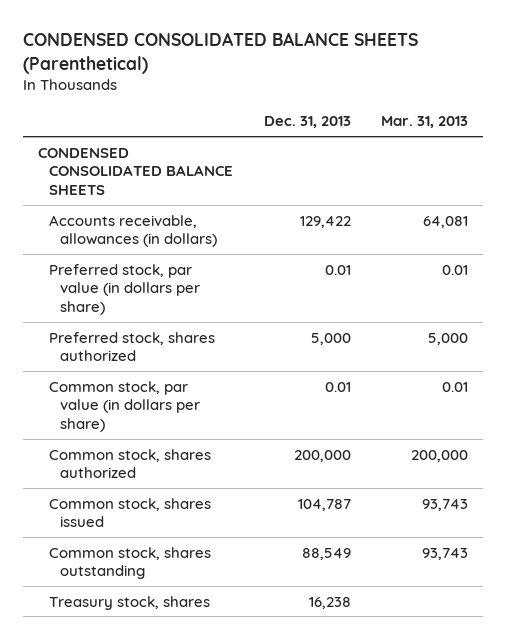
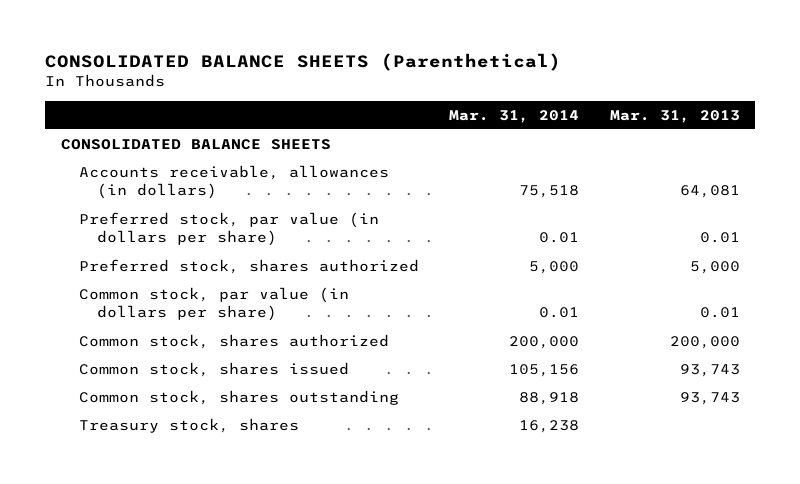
[22,32,418,75] CONDENSED CONSOLIDATED BALANCE SHEETS (Parenthetical) -> [45,53,562,72] CONSOLIDATED BALANCE SHEETS (Parenthetical)
[263,116,351,129] Dec. 31, 2013 -> none
none -> [449,109,580,123] Mar. 31, 2014
[38,147,234,195] CONDENSED CONSOLIDATED BALANCE SHEETS -> [60,139,331,151] CONSOLIDATED BALANCE SHEETS

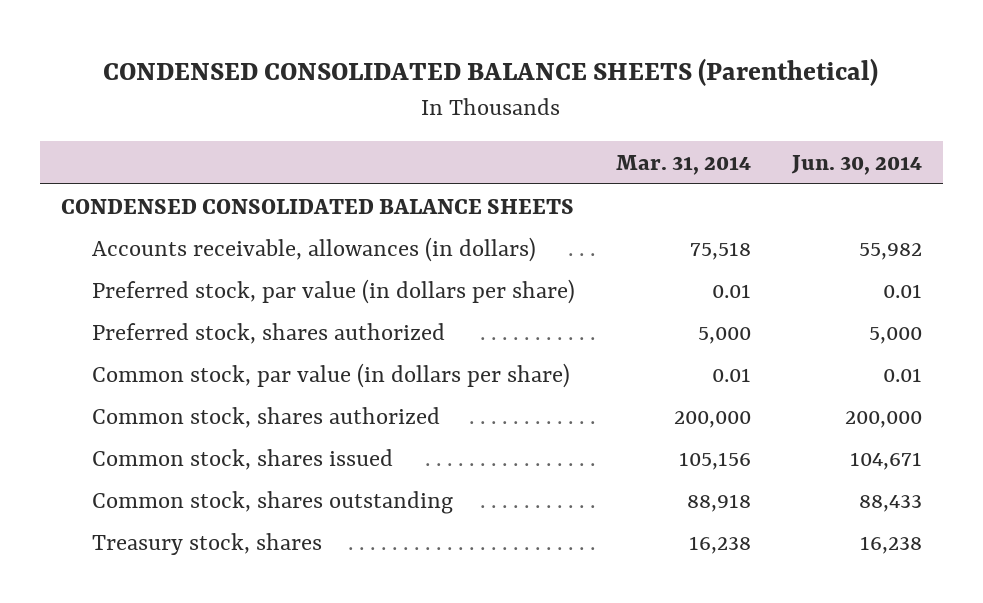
[45,53,562,72] CONSOLIDATED BALANCE SHEETS (Parenthetical) -> [103,58,879,87] CONDENSED CONSOLIDATED BALANCE SHEETS (Parenthetical)
[609,109,740,123] Mar. 31, 2013 -> none
none -> [791,154,923,175] Jun. 30, 2014
[60,139,331,151] CONSOLIDATED BALANCE SHEETS -> [60,198,574,214] CONDENSED CONSOLIDATED BALANCE SHEETS

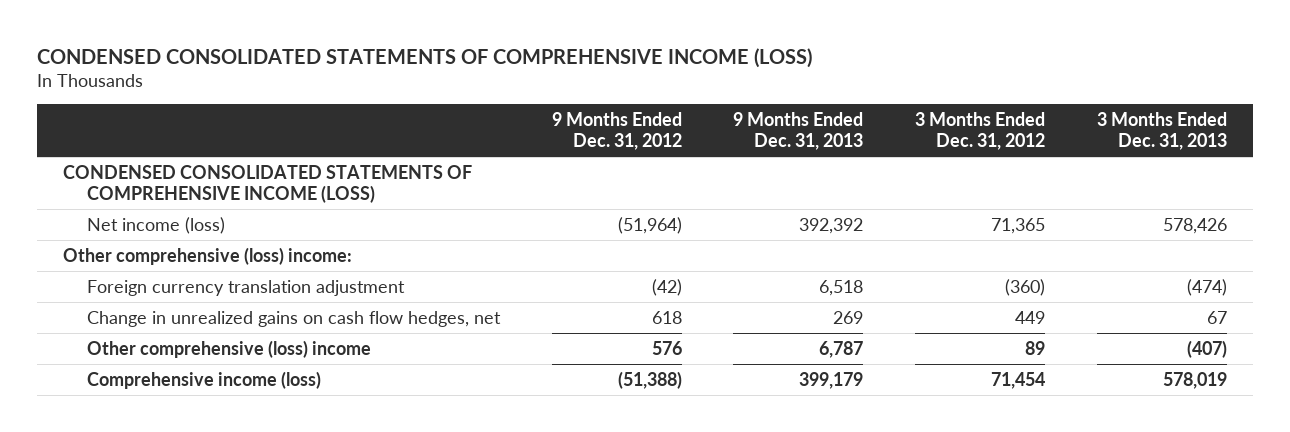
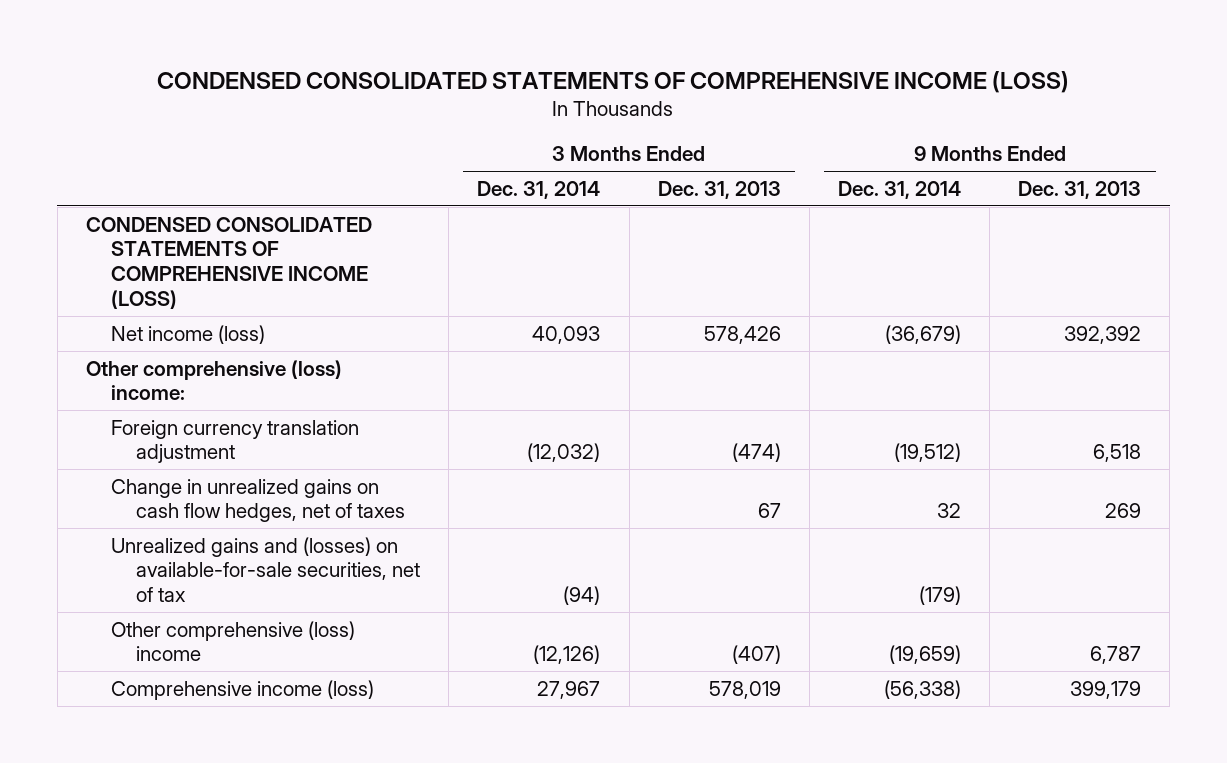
[551,112,682,151] 9 Months Ended Dec. 31, 2012 -> none
[915,112,1046,151] 3 Months Ended Dec. 31, 2012 -> none
none -> [477,180,601,199] Dec. 31, 2014
none -> [837,180,961,199] Dec. 31, 2014
[86,310,501,327] Change in unrealized gains on cash flow hedges, net -> [110,478,406,523] Change in unrealized gains on cash flow hedges, net of taxes
none -> [110,536,421,603] Unrealized gains and (losses) on available-for-sale securities, net of tax

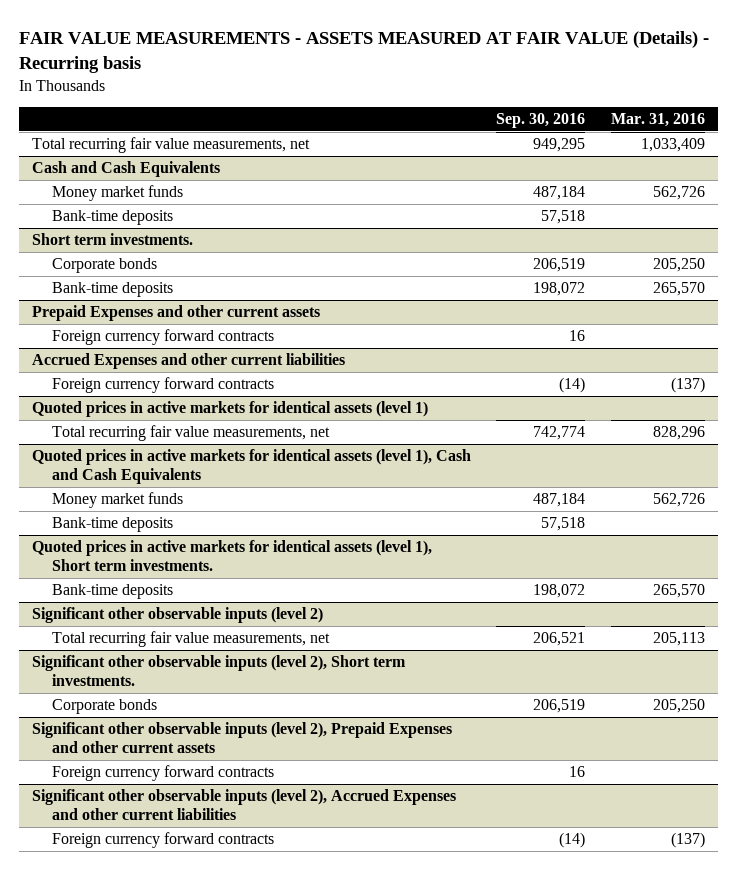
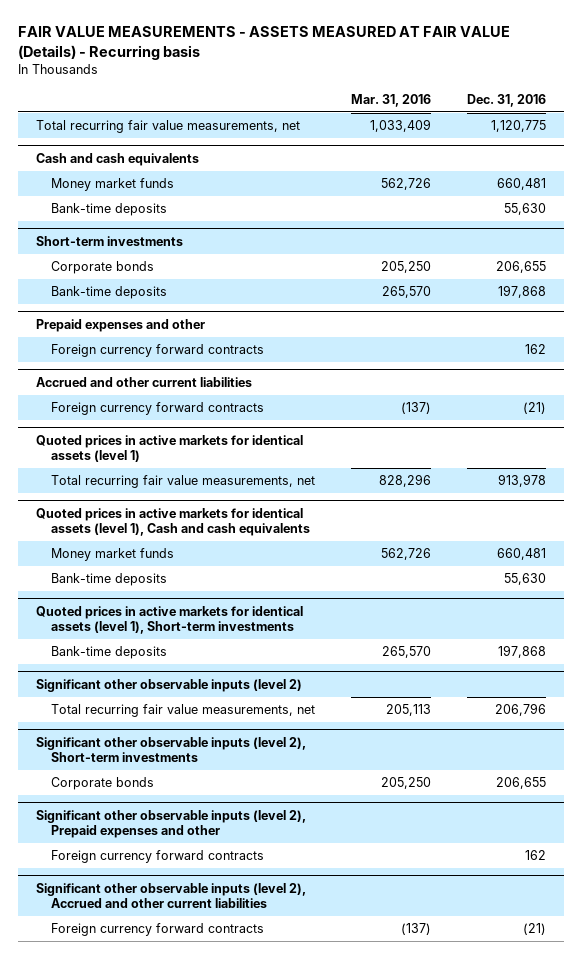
[496,112,586,128] Sep. 30, 2016 -> none
none -> [466,93,546,107] Dec. 31, 2016
[31,161,220,178] Cash and Cash Equivalents -> [35,152,199,166] Cash and cash equivalents
[31,233,193,246] Short term investments. -> [35,235,183,246] Short-term investments
[31,305,320,322] Prepaid Expenses and other current assets -> [35,318,205,332] Prepaid expenses and other
[31,353,345,370] Accrued Expenses and other current liabilities -> [35,376,252,387] Accrued and other current liabilities
[31,449,471,484] Quoted prices in active markets for identical assets (level 1), Cash and Cash Equivalents -> [35,507,310,537] Quoted prices in active markets for identical assets (level 1), Cash and cash equivalents
[31,540,432,571] Quoted prices in active markets for identical assets (level 1), Short term investments. -> [35,605,303,635] Quoted prices in active markets for identical assets (level 1), Short-term investments
[31,655,406,686] Significant other observable inputs (level 2), Short term investments. -> [35,736,306,763] Significant other observable inputs (level 2), Short-term investments
[31,722,452,753] Significant other observable inputs (level 2), Prepaid Expenses and other current assets -> [35,809,306,839] Significant other observable inputs (level 2), Prepaid expenses and other
[31,789,456,820] Significant other observable inputs (level 2), Accrued Expenses and other current liabilities -> [35,882,306,909] Significant other observable inputs (level 2), Accrued and other current liabilities

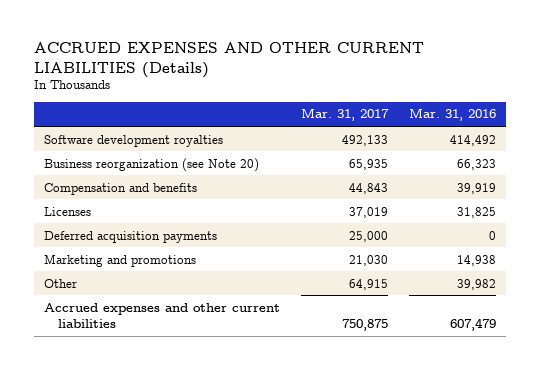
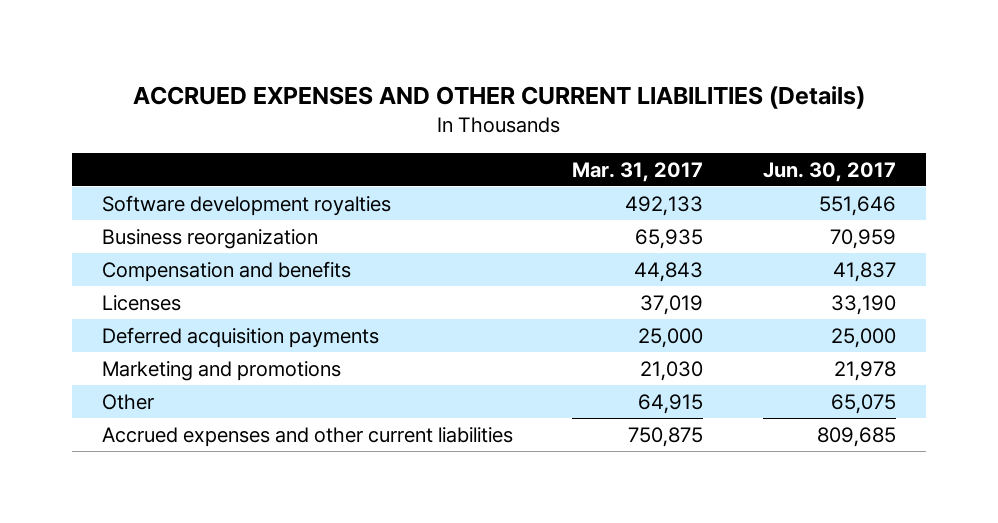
[408,108,496,122] Mar. 31, 2016 -> none
none -> [763,161,897,182] Jun. 30, 2017
[44,157,260,172] Business reorganization (see Note 20) -> [101,228,318,249] Business reorganization

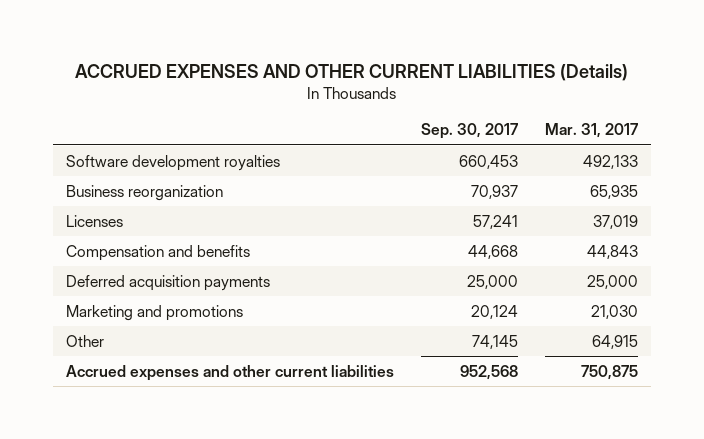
[763,161,897,182] Jun. 30, 2017 -> none
none -> [421,123,519,140] Sep. 30, 2017
[101,260,351,282] Compensation and benefits -> [66,244,251,261] Compensation and benefits

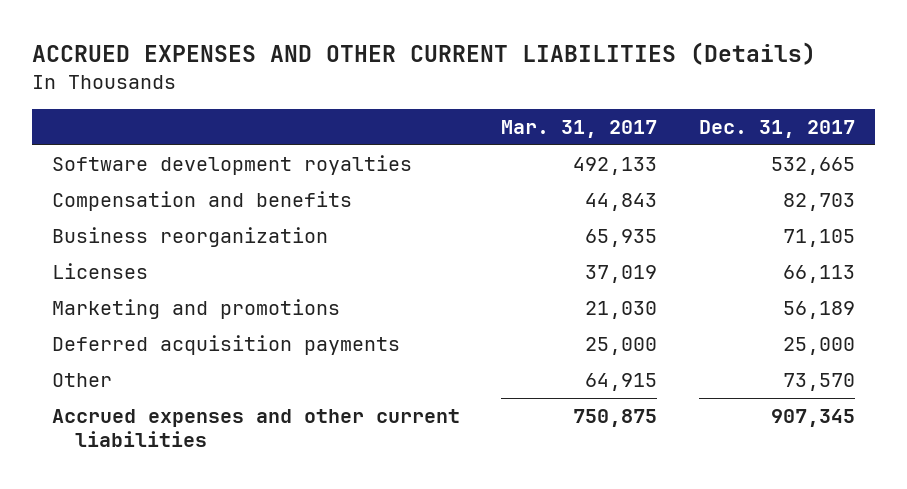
[421,123,519,140] Sep. 30, 2017 -> none
none -> [698,120,855,139] Dec. 31, 2017
[66,244,251,261] Compensation and benefits -> [52,191,353,212] Compensation and benefits
[66,274,271,291] Deferred acquisition payments -> [52,335,401,356] Deferred acquisition payments

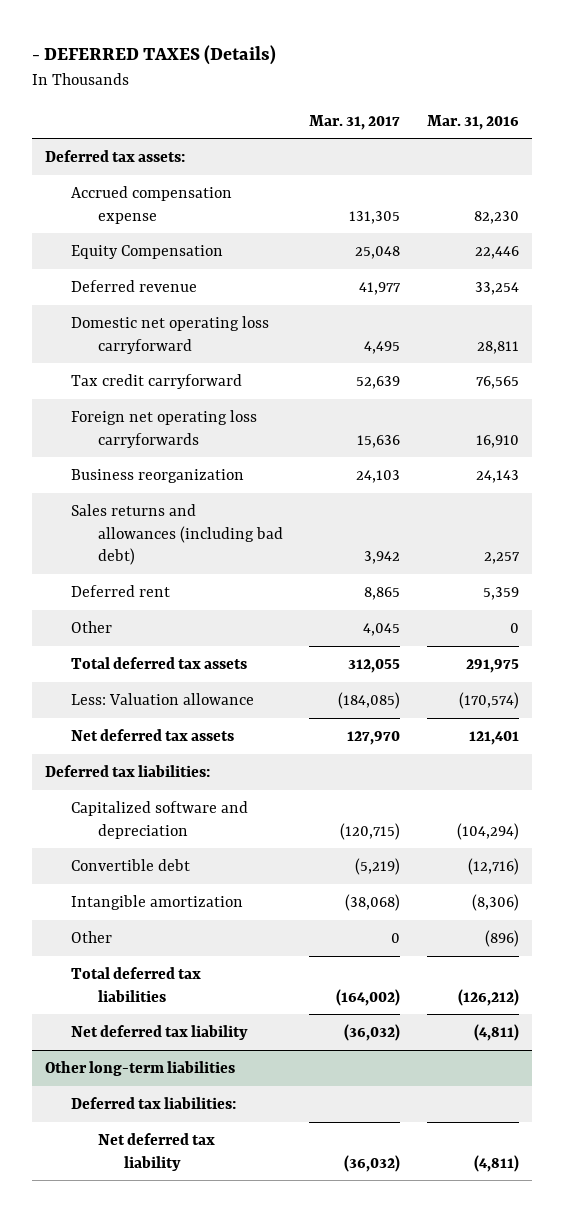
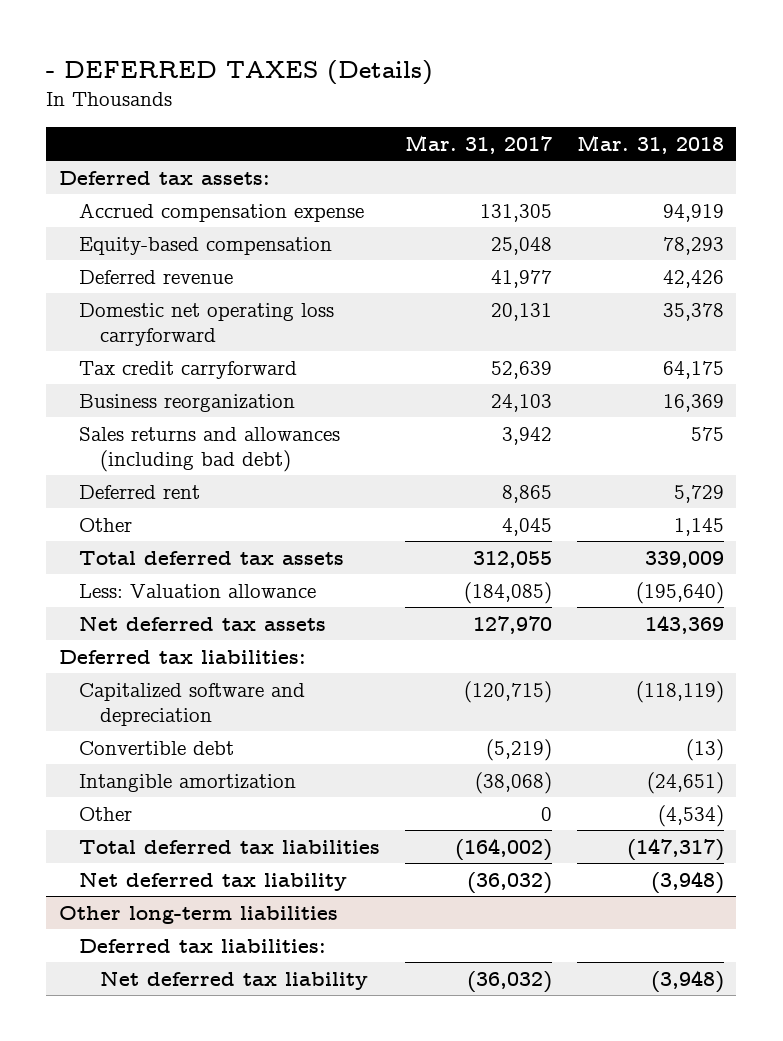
[426,114,519,130] Mar. 31, 2016 -> none
none -> [576,134,724,154] Mar. 31, 2018
[71,244,224,259] Equity Compensation -> [79,236,333,255] Equity-based compensation
[364,340,401,354] 4,495 -> [491,302,553,321] 20,131
[71,409,258,448] Foreign net operating loss carryforwards -> none

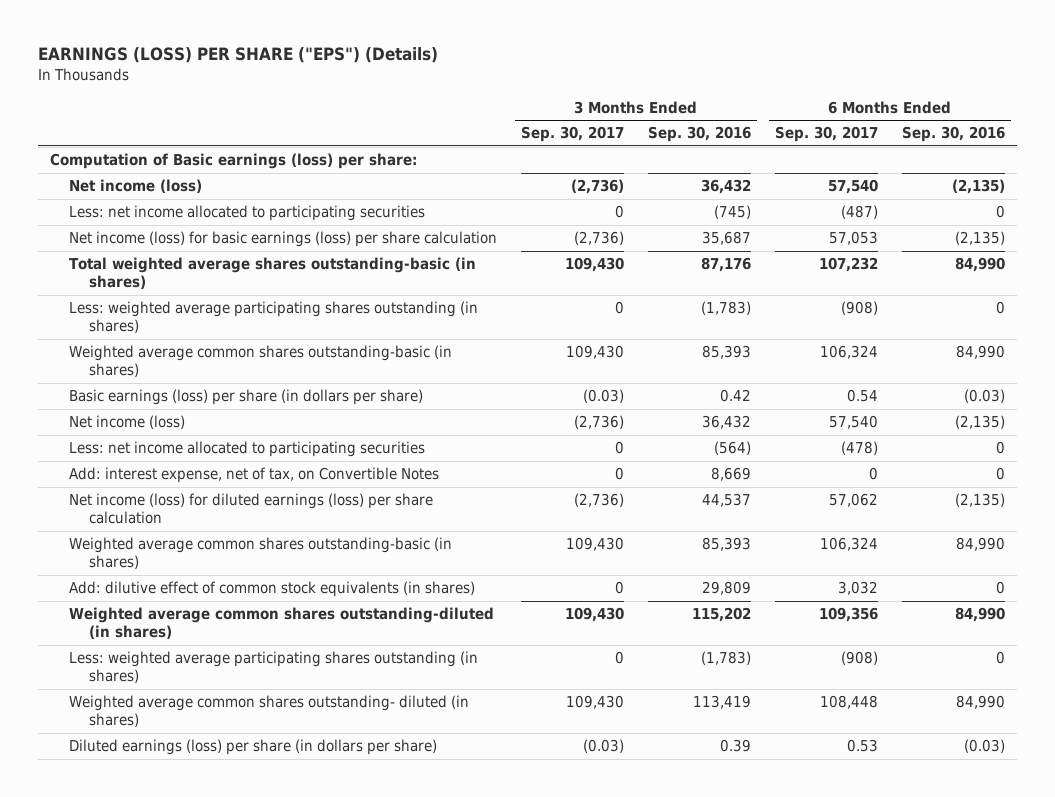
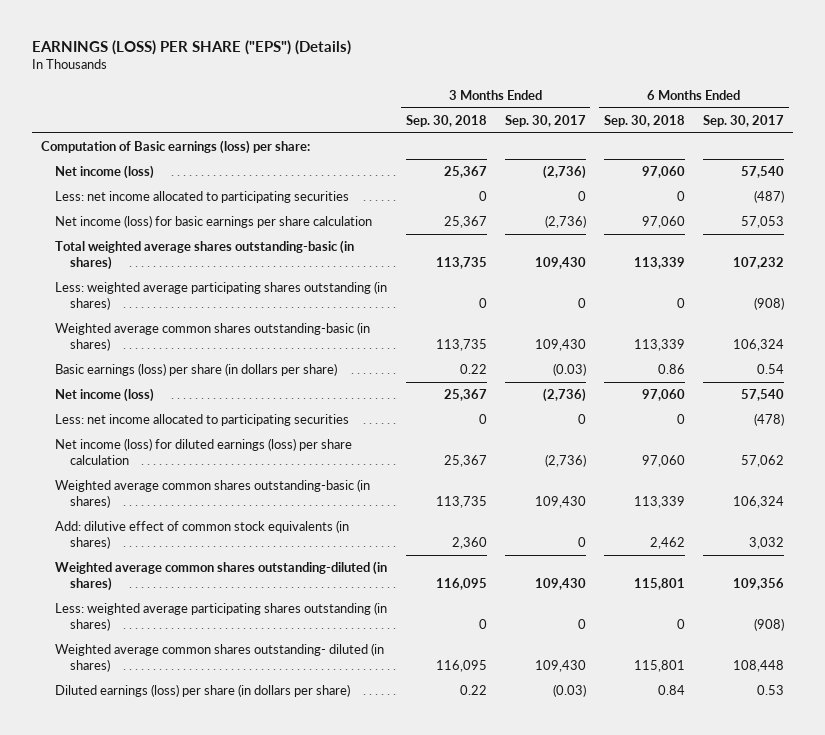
[648,126,752,143] Sep. 30, 2016 -> none
[902,126,1006,143] Sep. 30, 2016 -> none
none -> [405,114,487,127] Sep. 30, 2018
none -> [603,114,685,127] Sep. 30, 2018
[69,231,498,248] Net income (loss) for basic earnings (loss) per share calculation -> [55,215,373,229] Net income (loss) for basic earnings per share calculation
[69,467,440,484] Add: interest expense, net of tax, on Convertible Notes -> none

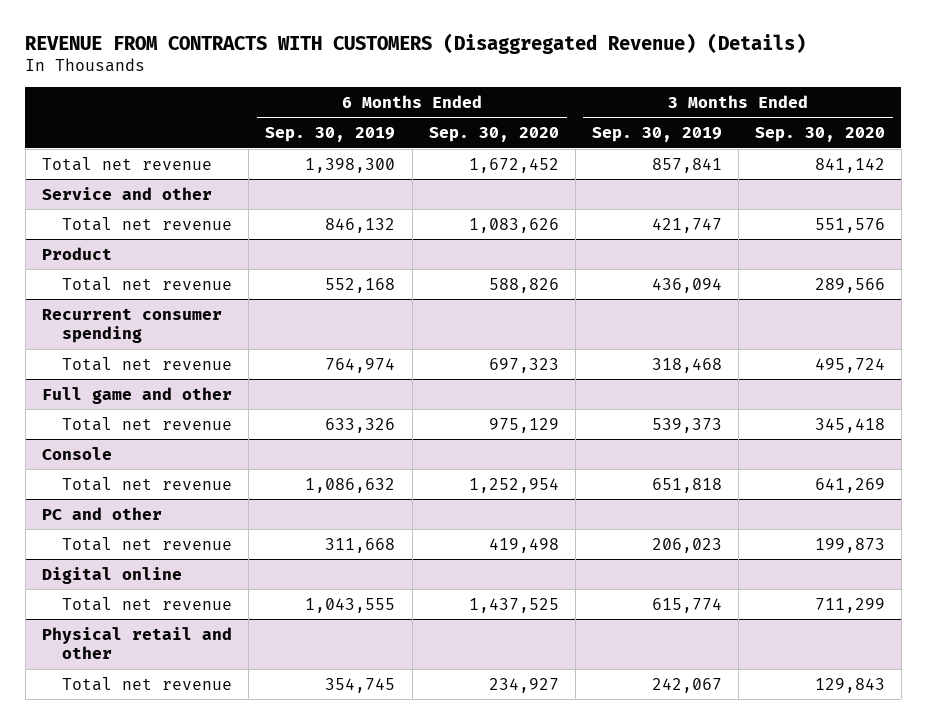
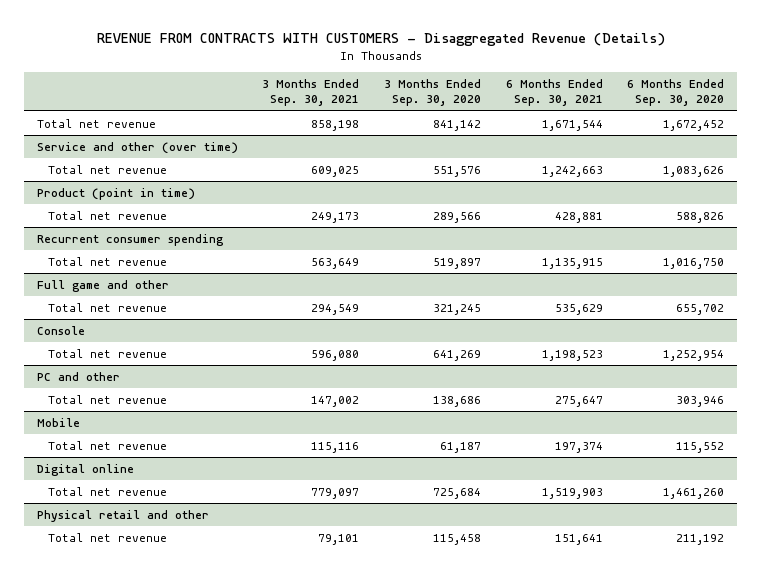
[25,32,807,54] REVENUE FROM CONTRACTS WITH CUSTOMERS (Disaggregated Revenue) (Details) -> [96,33,665,47] REVENUE FROM CONTRACTS WITH CUSTOMERS - Disaggregated Revenue (Details)
[265,127,396,143] Sep. 30, 2019 -> none
[591,127,722,143] Sep. 30, 2019 -> none
none -> [262,79,360,107] 3 Months Ended Sep. 30, 2021
none -> [505,79,603,107] 6 Months Ended Sep. 30, 2021
[41,186,212,200] Service and other -> [36,141,238,154] Service and other (over time)
[41,246,112,260] Product -> [36,187,195,200] Product (point in time)
[488,357,559,373] 697,323 -> [663,257,725,269] 1,016,750
[814,357,885,373] 495,724 -> [433,257,482,269] 519,897
[488,417,559,433] 975,129 -> [676,303,725,315] 655,702
[814,417,885,433] 345,418 -> [433,303,482,315] 321,245
[488,537,559,553] 419,498 -> [676,395,725,407] 303,946
[814,537,885,553] 199,873 -> [433,395,482,407] 138,686
none -> [36,417,80,427] Mobile
none -> [48,440,168,450] Total net revenue
[468,597,559,613] 1,437,525 -> [663,487,725,499] 1,461,260
[814,597,885,613] 711,299 -> [433,487,482,499] 725,684
[488,677,559,693] 234,927 -> [676,533,725,545] 211,192
[814,677,885,693] 129,843 -> [433,533,482,545] 115,458

